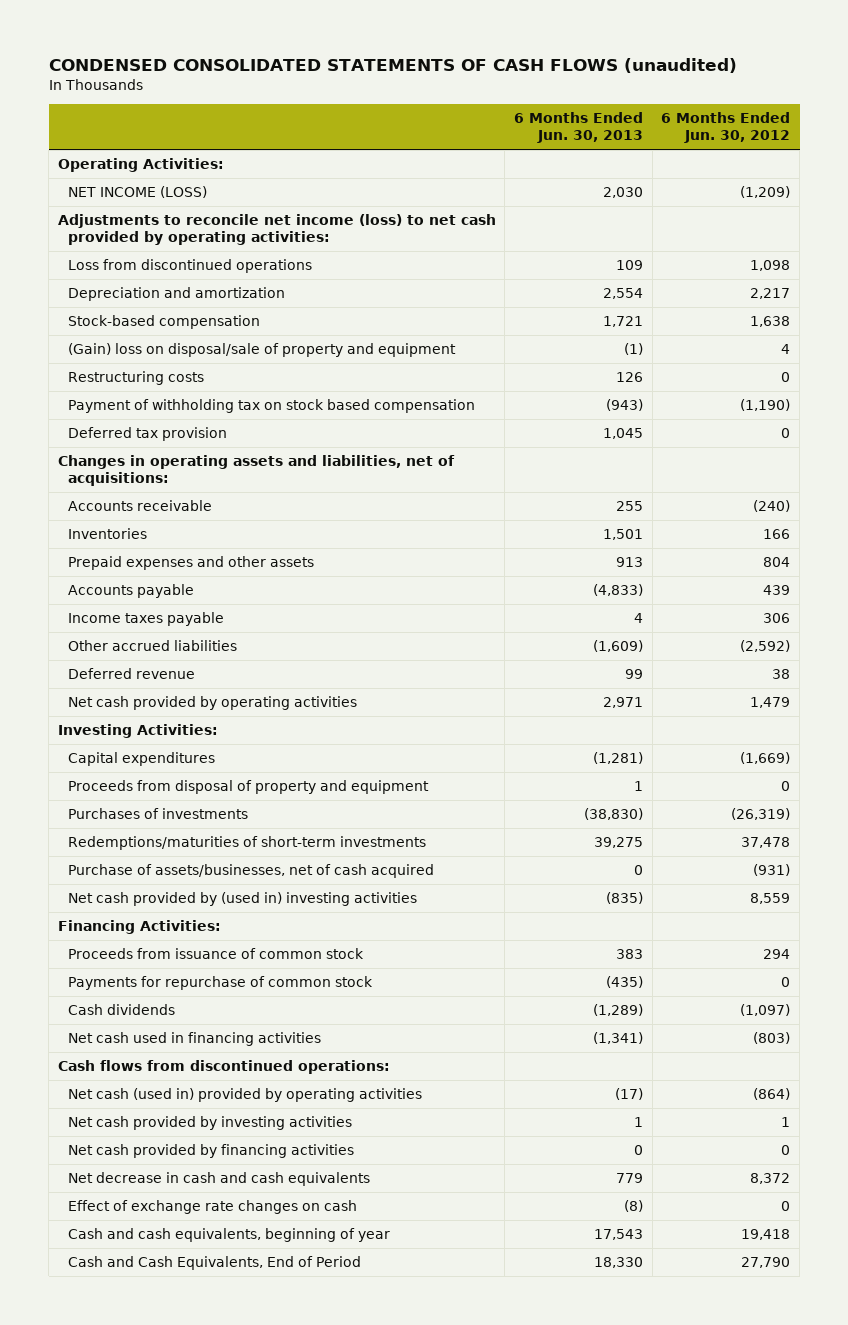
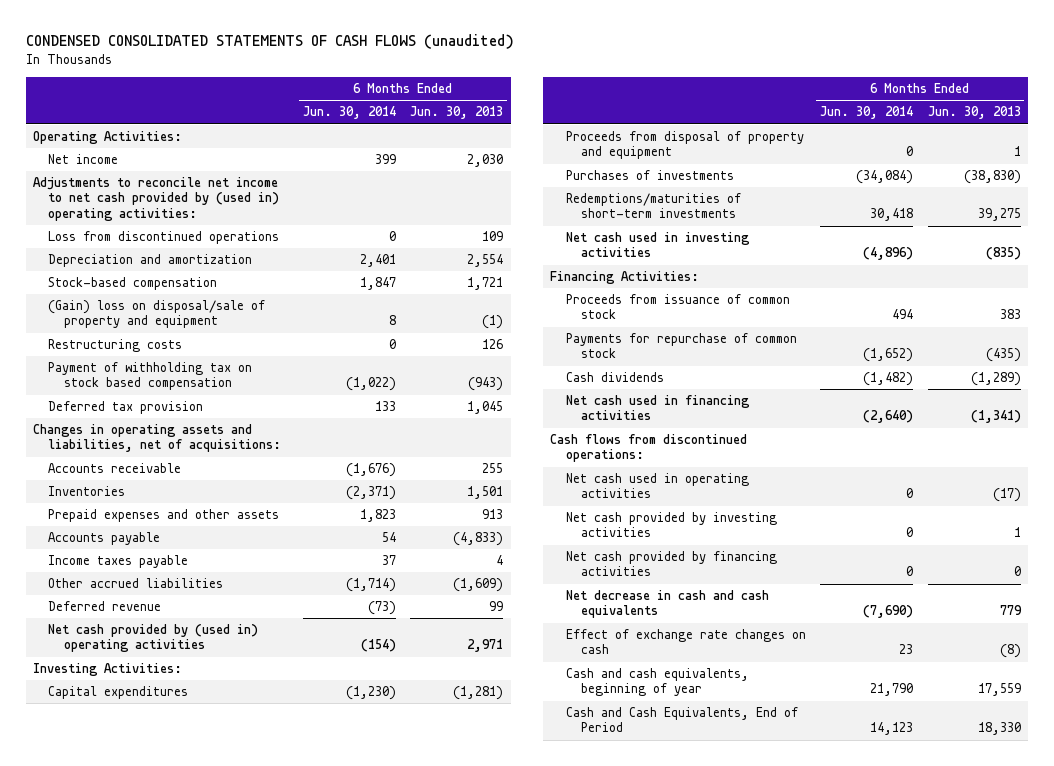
[661,112,791,144] 6 Months Ended Jun. 30, 2012 -> none
none -> [302,106,396,120] Jun. 30, 2014
[67,186,207,199] NET INCOME (LOSS) -> [48,154,119,165] Net income
[57,214,496,246] Adjustments to reconcile net income (loss) to net cash provided by operating activities: -> [33,177,280,221] Adjustments to reconcile net income to net cash provided by (used in) operating activities:
[67,696,357,711] Net cash provided by operating activities -> [48,624,259,653] Net cash provided by (used in) operating activities
[67,864,434,879] Purchase of assets/businesses, net of cash acquired -> none
[67,892,417,907] Net cash provided by (used in) investing activities -> [565,232,750,258] Net cash used in investing activities
[67,1088,422,1103] Net cash (used in) provided by operating activities -> [565,473,749,499] Net cash used in operating activities
[594,1229,644,1241] 17,543 -> [977,683,1021,697] 17,559

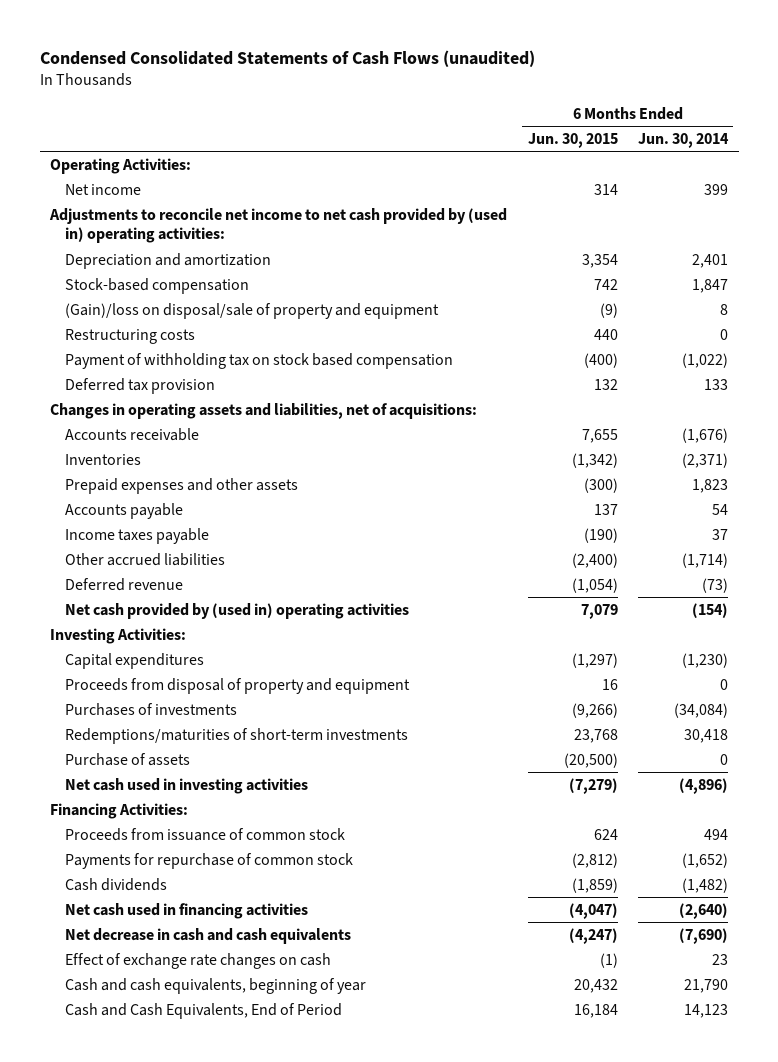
[26,34,515,50] CONDENSED CONSOLIDATED STATEMENTS OF CASH FLOWS (unaudited) -> [39,50,535,68] Condensed Consolidated Statements of Cash Flows (unaudited)
[410,106,504,120] Jun. 30, 2013 -> none
none -> [527,133,618,149] Jun. 30, 2015
[48,231,280,245] Loss from discontinued operations -> none
[48,300,266,329] (Gain) loss on disposal/sale of property and equipment -> [64,302,439,319] (Gain)/loss on disposal/sale of property and equipment
none -> [64,752,190,766] Purchase of assets
[550,434,748,463] Cash flows from discontinued operations: -> none
[565,473,749,499] Net cash used in operating activities -> none
[565,512,777,538] Net cash provided by investing activities -> none
[565,551,777,577] Net cash provided by financing activities -> none

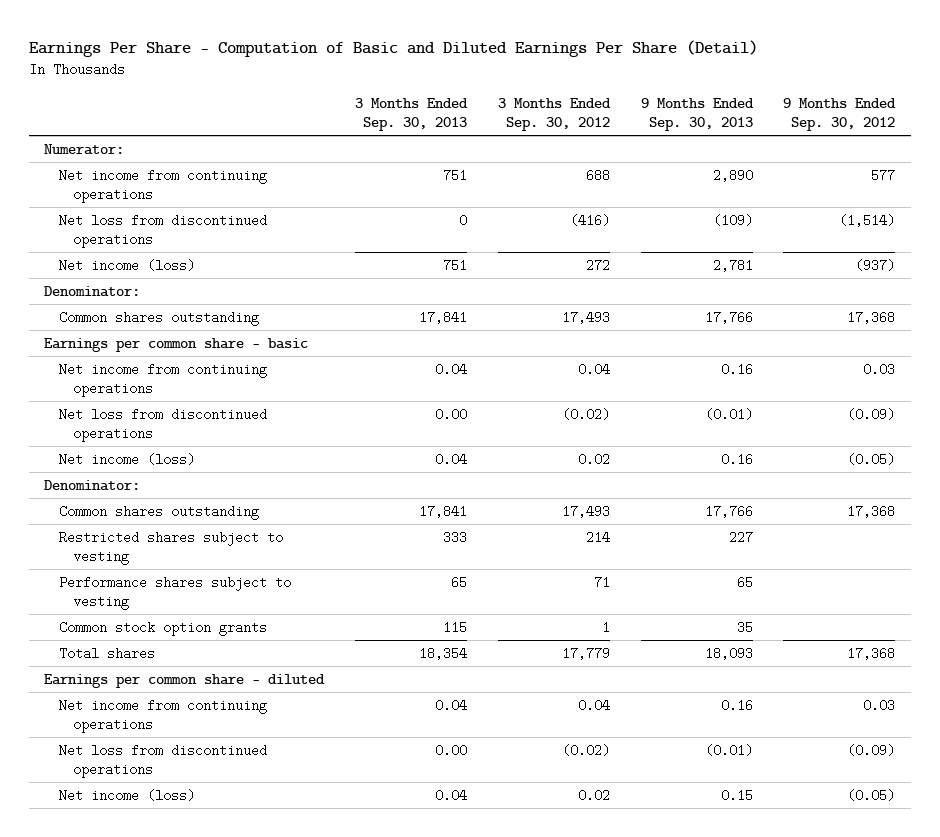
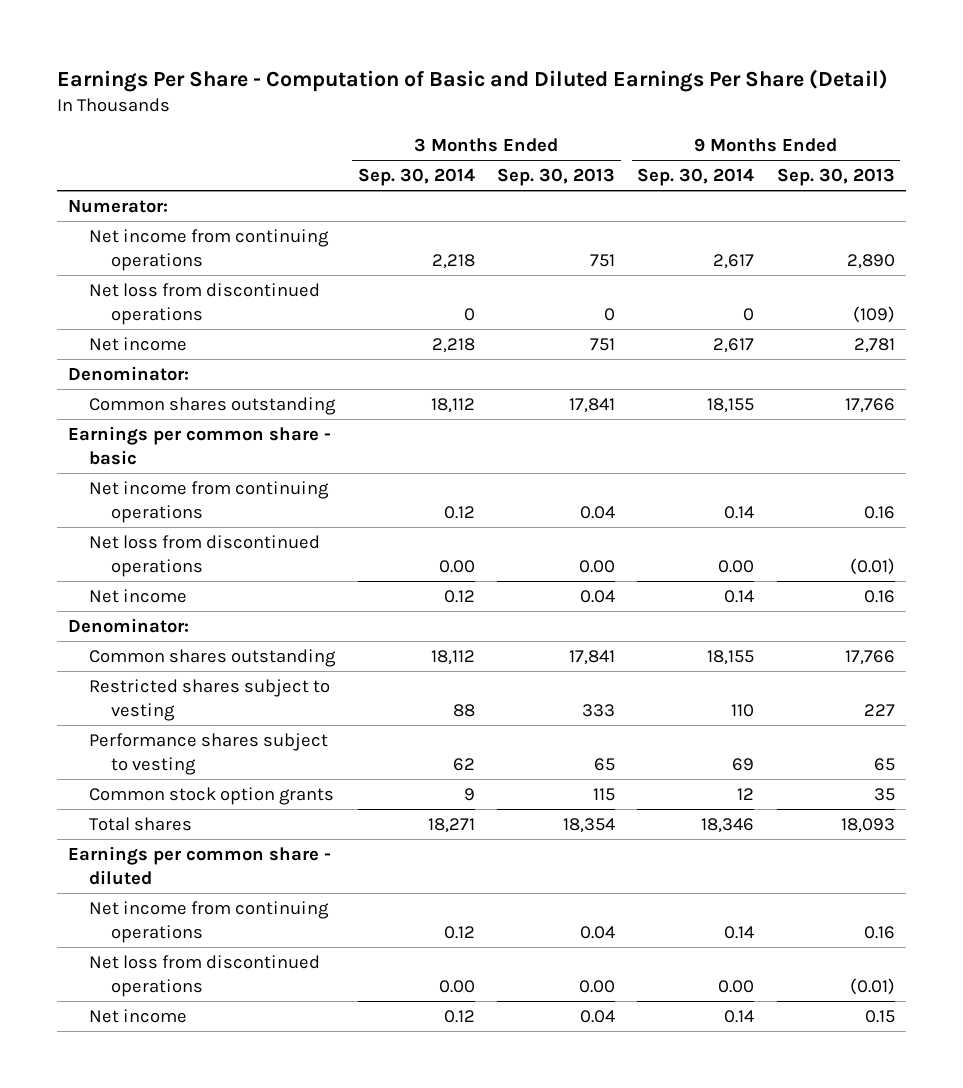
[497,98,611,131] 3 Months Ended Sep. 30, 2012 -> none
[783,98,897,131] 9 Months Ended Sep. 30, 2012 -> none
none -> [357,168,475,187] Sep. 30, 2014
none -> [637,168,755,187] Sep. 30, 2014
[58,259,195,273] Net income (loss) -> [89,337,188,352] Net income
[58,453,195,467] Net income (loss) -> [89,589,188,604] Net income
[58,789,195,803] Net income (loss) -> [89,1009,188,1024] Net income

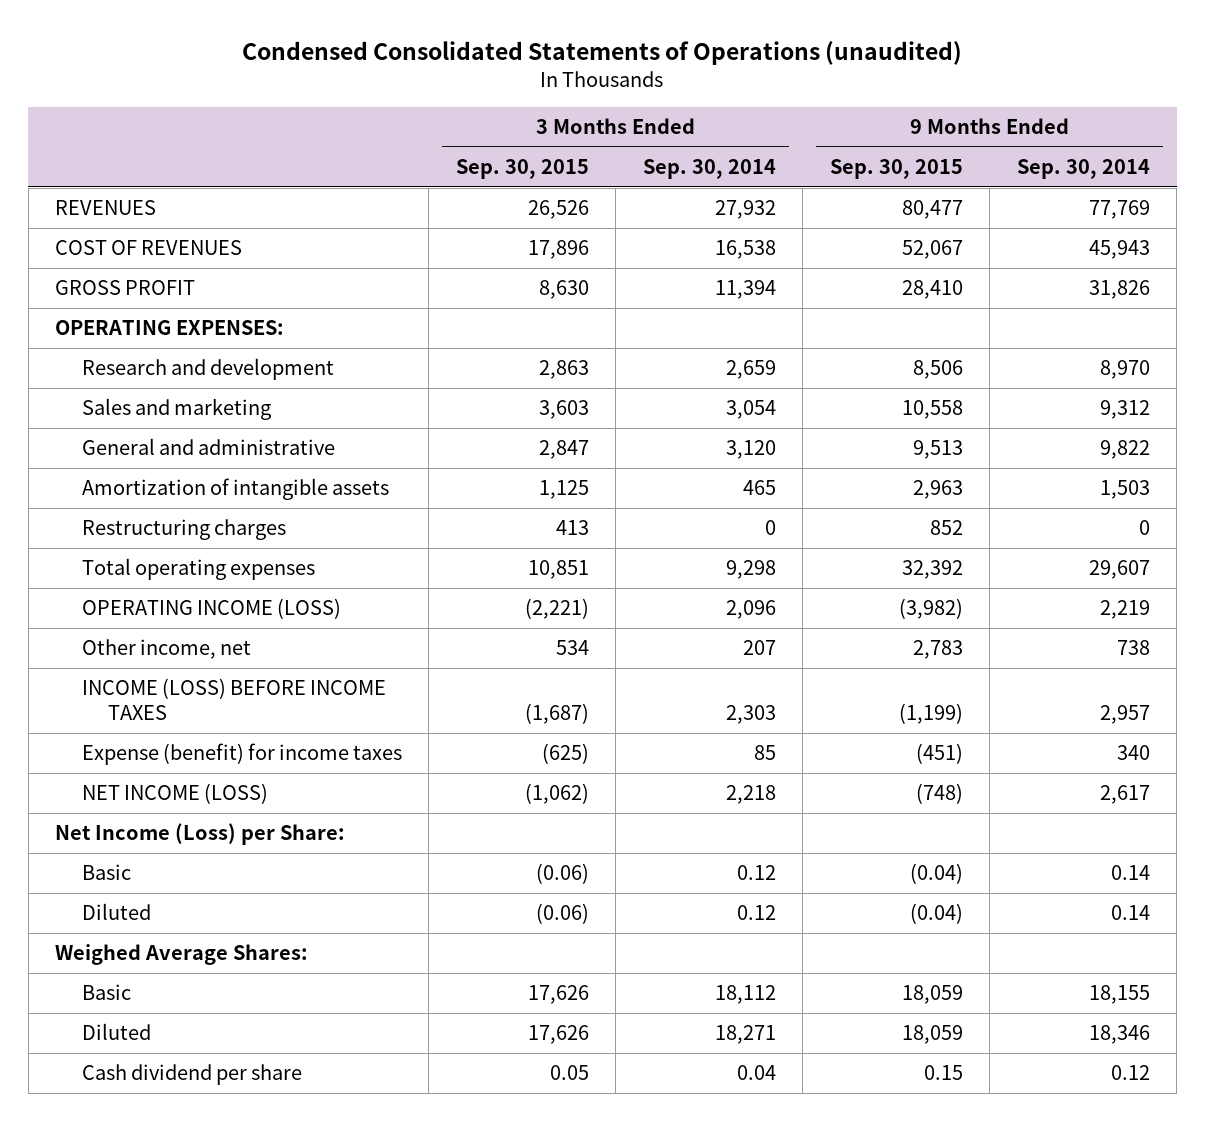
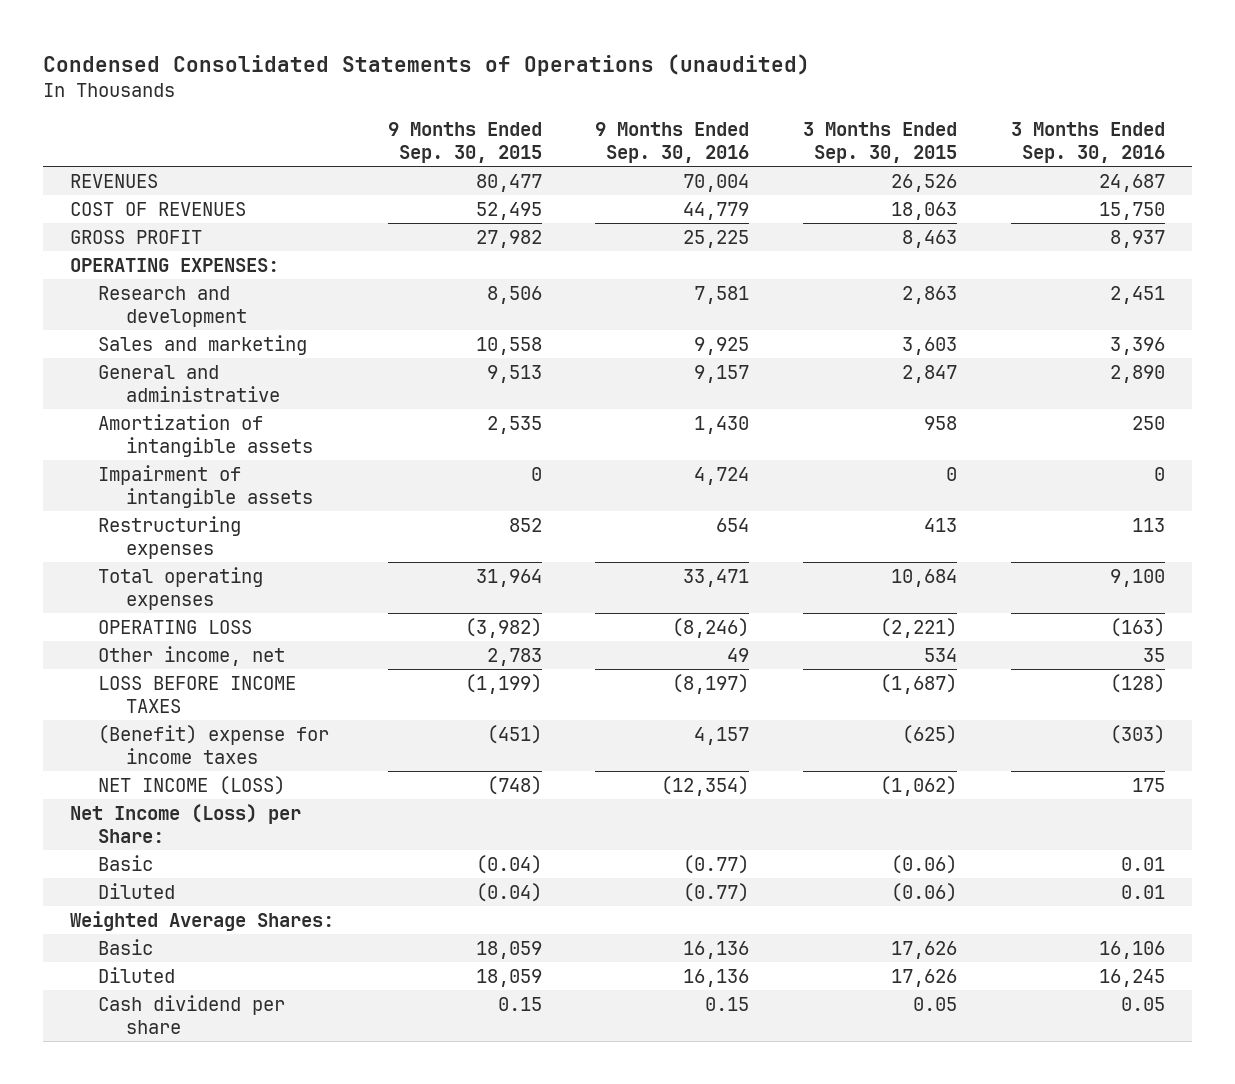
[642,159,776,180] Sep. 30, 2014 -> none
[1016,159,1150,180] Sep. 30, 2014 -> none
none -> [595,121,750,163] 9 Months Ended Sep. 30, 2016
none -> [1010,121,1165,163] 3 Months Ended Sep. 30, 2016
[527,240,589,260] 17,896 -> [891,201,958,220] 18,063
[901,240,963,260] 52,067 -> [475,201,542,220] 52,495
[538,280,589,300] 8,630 -> [902,229,958,248] 8,463
[901,280,963,300] 28,410 -> [475,229,542,248] 27,982
[538,480,589,500] 1,125 -> [924,415,958,430] 958
[912,480,963,500] 2,963 -> [486,415,542,434] 2,535
none -> [98,464,314,508] Impairment of intangible assets
[81,519,286,541] Restructuring charges -> [98,515,242,559] Restructuring expenses
[527,560,589,580] 10,851 -> [891,568,958,587] 10,684
[901,560,963,580] 32,392 -> [475,568,542,587] 31,964
[81,598,341,620] OPERATING INCOME (LOSS) -> [98,619,253,634] OPERATING LOSS
[81,678,386,721] INCOME (LOSS) BEFORE INCOME TAXES -> [98,675,297,713] LOSS BEFORE INCOME TAXES
[81,743,402,766] Expense (benefit) for income taxes -> [98,724,330,764] (Benefit) expense for income taxes
[55,944,309,966] Weighed Average Shares: -> [69,910,334,931] Weighted Average Shares:

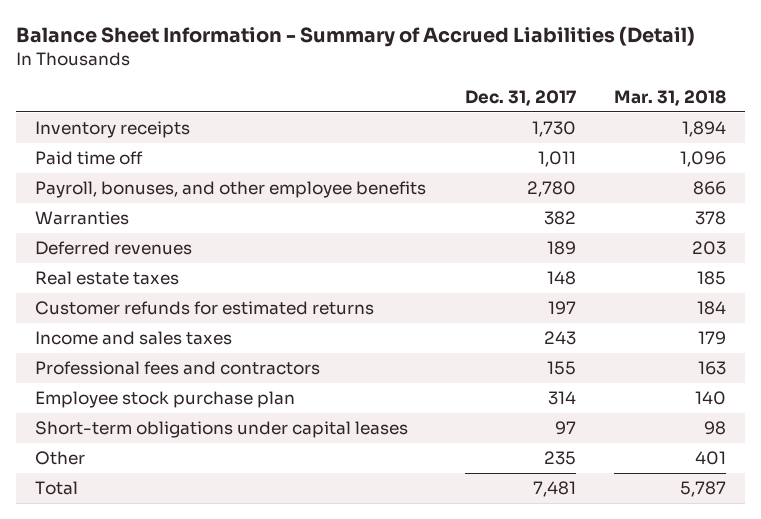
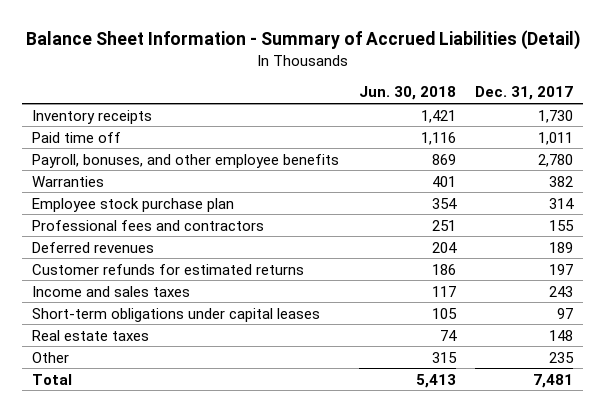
[614,90,727,107] Mar. 31, 2018 -> none
none -> [358,86,456,101] Jun. 30, 2018
[35,391,296,409] Employee stock purchase plan -> [31,197,234,212] Employee stock purchase plan
[35,361,321,376] Professional fees and contractors -> [31,219,264,231] Professional fees and contractors
[35,271,180,286] Real estate taxes -> [31,329,149,341] Real estate taxes

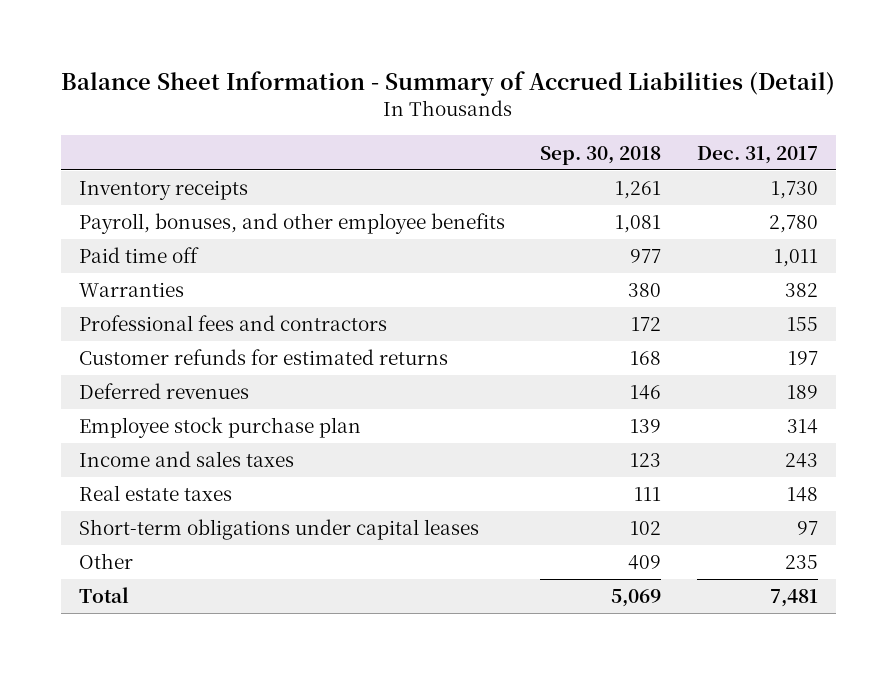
[358,86,456,101] Jun. 30, 2018 -> none
none -> [540,145,662,165] Sep. 30, 2018
[31,131,121,143] Paid time off -> [78,247,199,264] Paid time off
[31,241,154,253] Deferred revenues -> [78,383,249,400] Deferred revenues
[31,197,234,212] Employee stock purchase plan -> [78,417,361,439] Employee stock purchase plan
[31,307,320,322] Short-term obligations under capital leases -> [78,519,479,541] Short-term obligations under capital leases

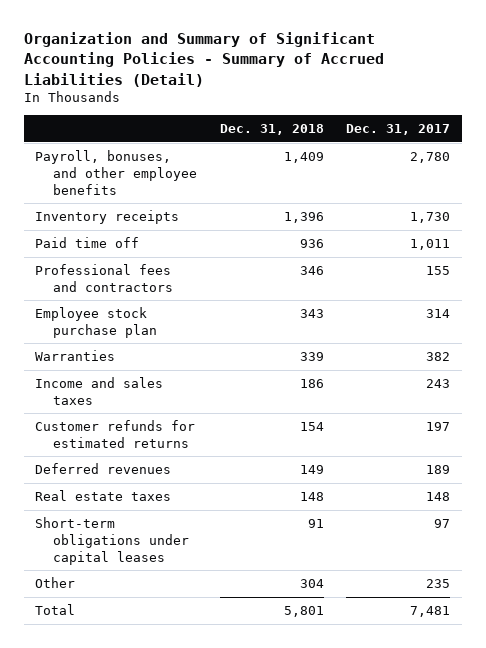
[61,71,836,97] Balance Sheet Information - Summary of Accrued Liabilities (Detail) -> [23,32,384,87] Organization and Summary of Significant Accounting Policies - Summary of Accrued Liabilities (Detail)
[540,145,662,165] Sep. 30, 2018 -> none
none -> [219,124,324,136] Dec. 31, 2018
[78,180,248,201] Inventory receipts -> [35,210,180,225] Inventory receipts
[78,282,184,298] Warranties -> [35,350,116,362] Warranties
[78,349,448,366] Customer refunds for estimated returns -> [35,420,196,448] Customer refunds for estimated returns
[78,383,249,400] Deferred revenues -> [35,463,172,475] Deferred revenues

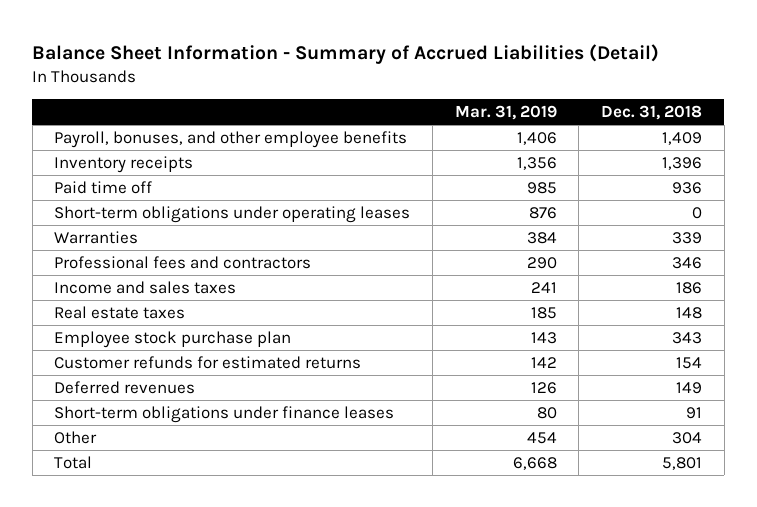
[23,32,384,87] Organization and Summary of Significant Accounting Policies - Summary of Accrued Liabilities (Detail) -> [32,43,660,64] Balance Sheet Information - Summary of Accrued Liabilities (Detail)
[346,124,451,136] Dec. 31, 2017 -> none
none -> [454,104,557,120] Mar. 31, 2019
none -> [54,206,411,224] Short-term obligations under operating leases
[35,264,174,292] Professional fees and contractors -> [54,256,312,270] Professional fees and contractors
[35,490,172,502] Real estate taxes -> [54,306,186,320] Real estate taxes
[35,307,158,338] Employee stock purchase plan -> [54,331,292,349] Employee stock purchase plan
[35,517,190,565] Short-term obligations under capital leases -> [54,406,395,424] Short-term obligations under finance leases

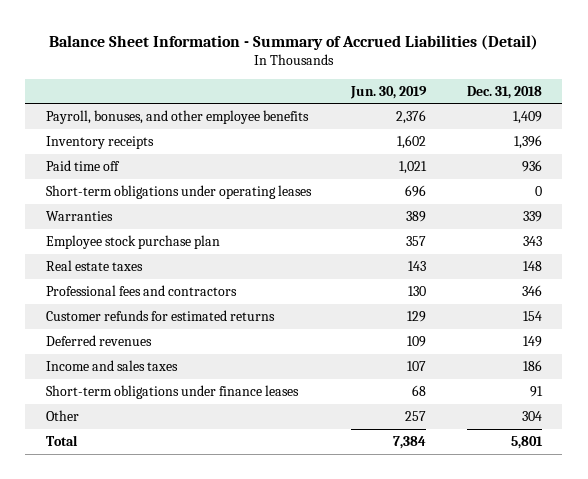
[454,104,557,120] Mar. 31, 2019 -> none
none -> [350,85,428,99] Jun. 30, 2019
[54,306,186,320] Real estate taxes -> [45,260,143,272] Real estate taxes
[54,256,312,270] Professional fees and contractors -> [45,285,237,297] Professional fees and contractors
[54,281,237,295] Income and sales taxes -> [45,360,178,372] Income and sales taxes

